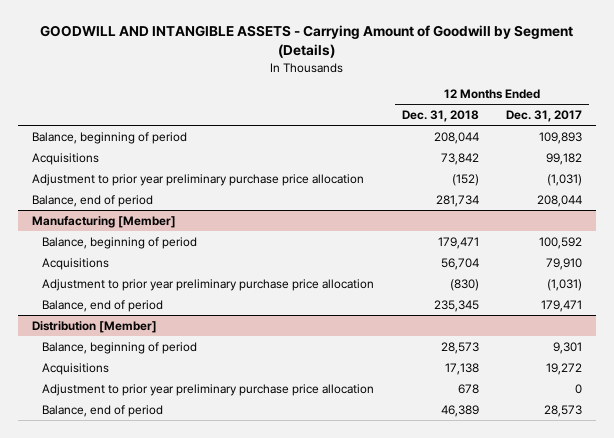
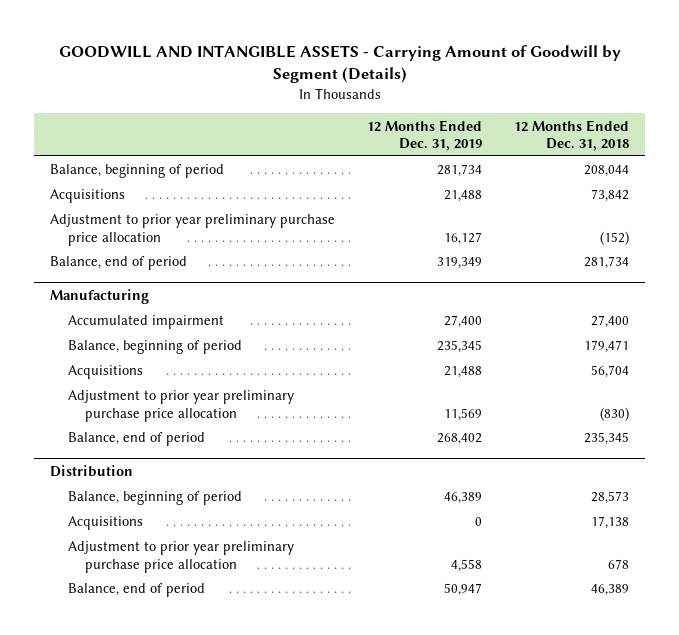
[506,110,583,123] Dec. 31, 2017 -> none
none -> [367,119,483,151] 12 Months Ended Dec. 31, 2019
[31,215,176,228] Manufacturing [Member] -> [50,288,150,304] Manufacturing
none -> [67,315,224,330] Accumulated impairment
[31,320,157,333] Distribution [Member] -> [50,464,134,477] Distribution

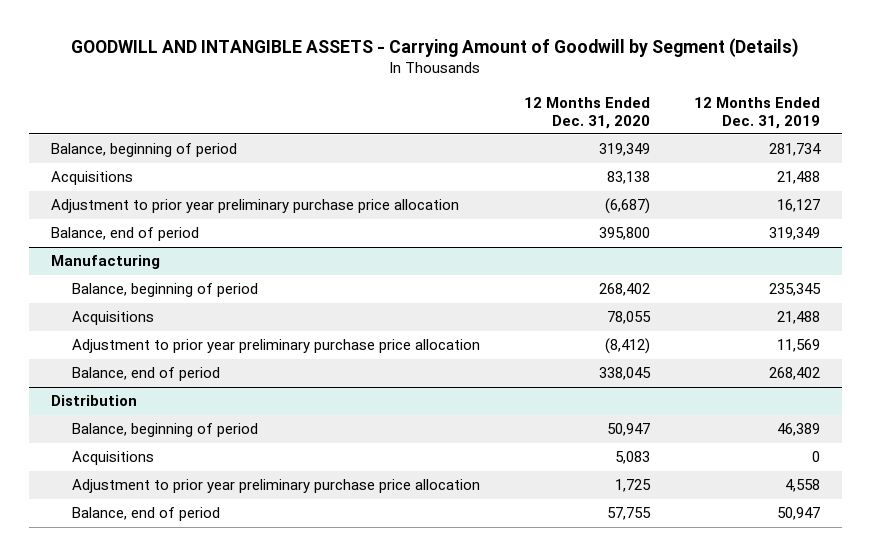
[513,119,629,151] 12 Months Ended Dec. 31, 2018 -> none
none -> [524,96,651,129] 12 Months Ended Dec. 31, 2020
[67,315,224,330] Accumulated impairment -> none

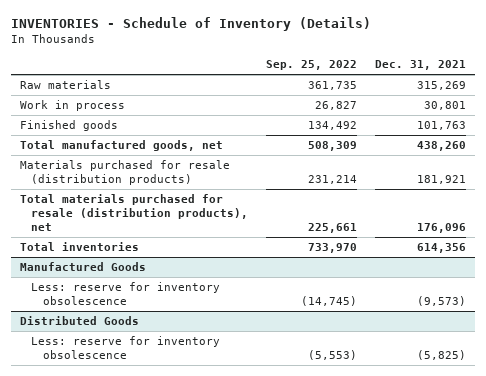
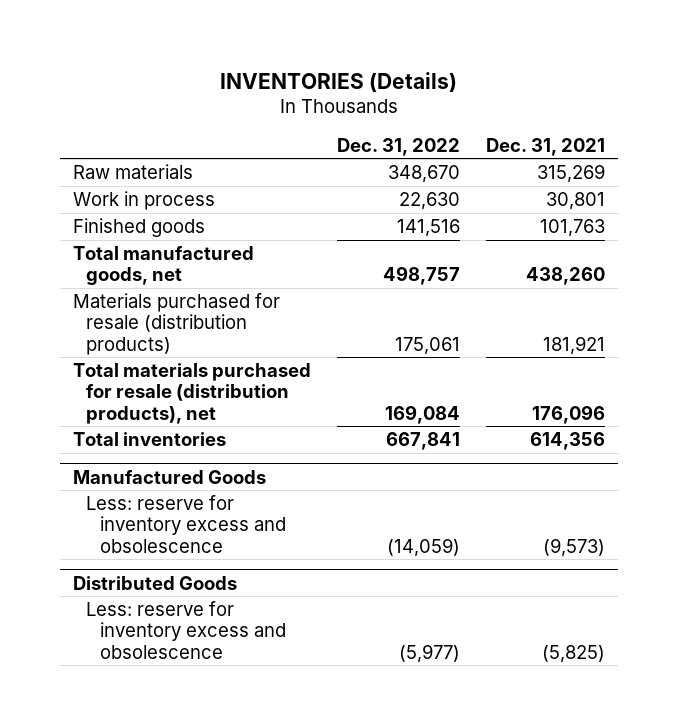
[10,16,371,31] INVENTORIES - Schedule of Inventory (Details) -> [220,71,458,92] INVENTORIES (Details)
[266,60,358,71] Sep. 25, 2022 -> none
none -> [337,137,461,156] Dec. 31, 2022
[31,282,221,305] Less: reserve for inventory obsolescence -> [86,494,286,553] Less: reserve for inventory excess and obsolescence
[31,336,221,359] Less: reserve for inventory obsolescence -> [86,600,286,659] Less: reserve for inventory excess and obsolescence

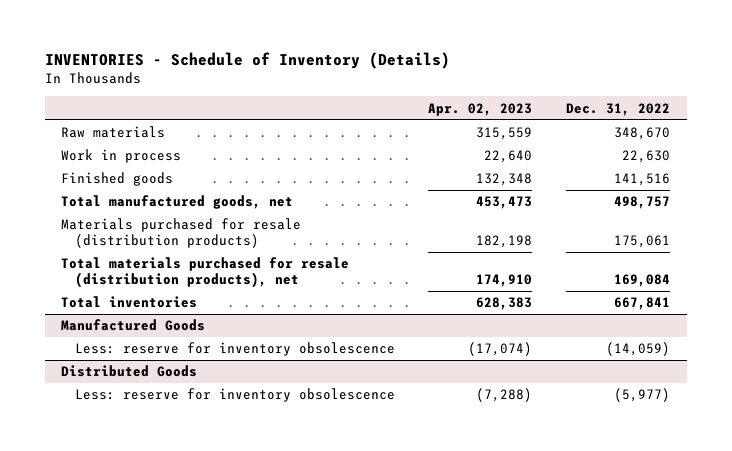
[220,71,458,92] INVENTORIES (Details) -> [44,52,450,70] INVENTORIES - Schedule of Inventory (Details)
[486,137,606,156] Dec. 31, 2021 -> none
none -> [428,102,533,116] Apr. 02, 2023
[86,494,286,553] Less: reserve for inventory excess and obsolescence -> [74,342,395,357] Less: reserve for inventory obsolescence
[86,600,286,659] Less: reserve for inventory excess and obsolescence -> [74,388,395,403] Less: reserve for inventory obsolescence

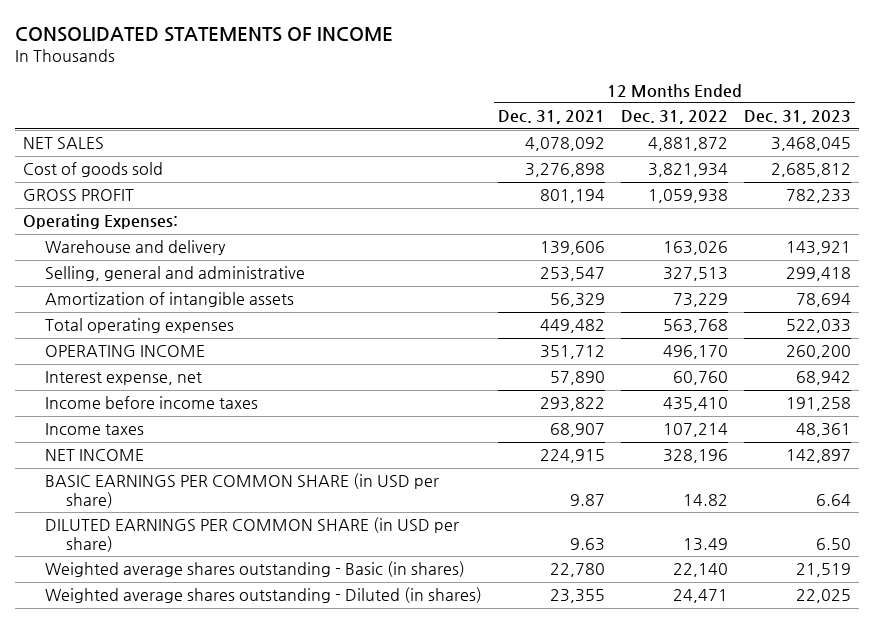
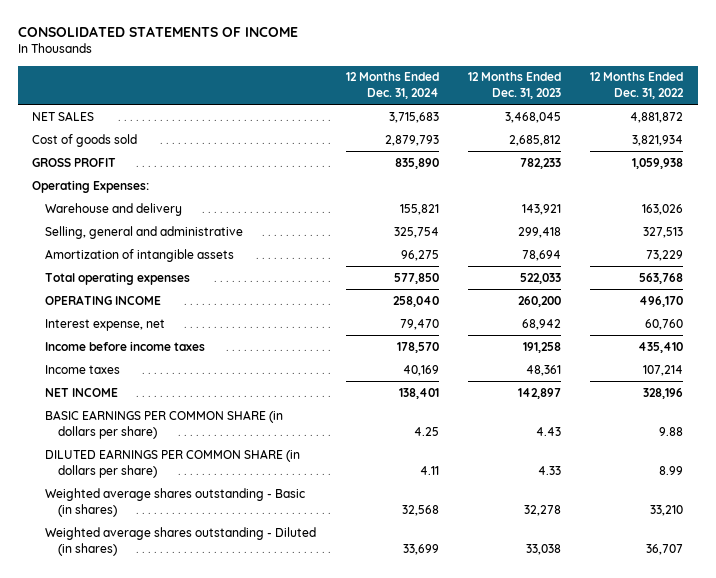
[497,110,605,125] Dec. 31, 2021 -> none
none -> [345,72,439,100] 12 Months Ended Dec. 31, 2024
[44,473,439,509] BASIC EARNINGS PER COMMON SHARE (in USD per share) -> [45,409,284,439] BASIC EARNINGS PER COMMON SHARE (in dollars per share)
[683,494,729,507] 14.82 -> [659,426,684,436] 9.88
[816,494,852,507] 6.64 -> [535,426,561,436] 4.43
[44,517,459,553] DILUTED EARNINGS PER COMMON SHARE (in USD per share) -> [45,448,301,478] DILUTED EARNINGS PER COMMON SHARE (in dollars per share)
[683,538,729,552] 13.49 -> [659,465,684,475] 8.99
[816,538,852,551] 6.50 -> [537,465,561,475] 4.33
[673,563,729,578] 22,140 -> [650,504,684,516] 33,210
[796,563,852,578] 21,519 -> [523,504,561,516] 32,278
[673,589,729,604] 24,471 -> [646,543,684,555] 36,707
[796,589,852,604] 22,025 -> [525,543,561,555] 33,038

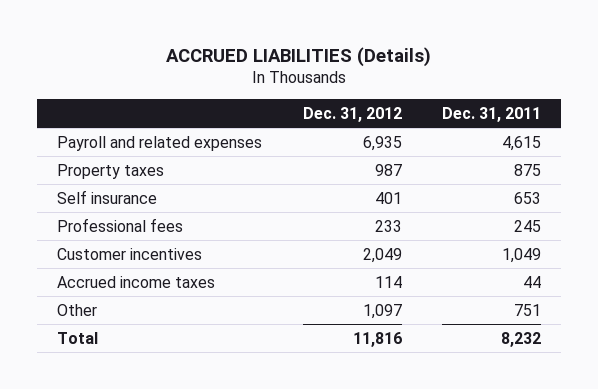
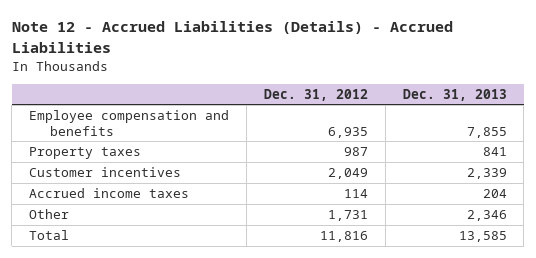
[166,46,432,67] ACCRUED LIABILITIES (Details) -> [11,21,453,53] Note 12 - Accrued Liabilities (Details) - Accrued Liabilities
[441,106,541,122] Dec. 31, 2011 -> none
none -> [402,88,507,101] Dec. 31, 2013
[57,135,263,151] Payroll and related expenses -> [29,110,230,136] Employee compensation and benefits
[57,189,158,204] Self insurance -> none
[57,217,184,232] Professional fees -> none
[362,303,402,319] 1,097 -> [327,210,368,222] 1,731

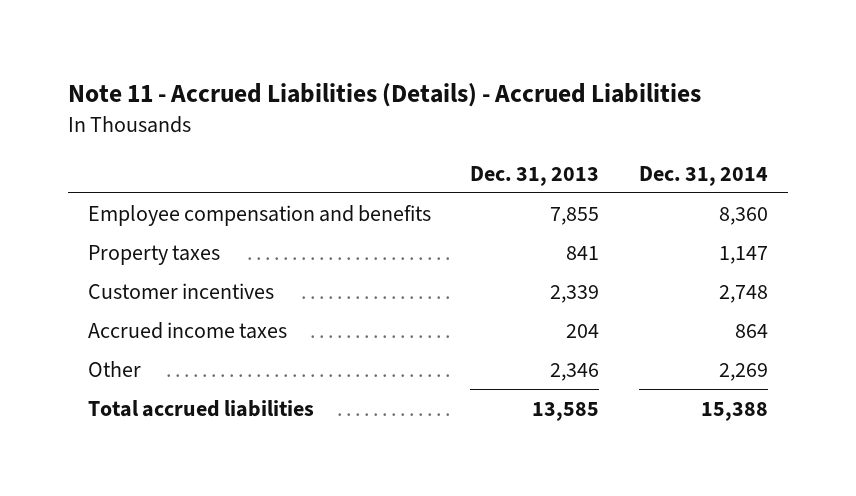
[11,21,453,53] Note 12 - Accrued Liabilities (Details) - Accrued Liabilities -> [67,82,701,107] Note 11 - Accrued Liabilities (Details) - Accrued Liabilities
[263,88,368,101] Dec. 31, 2012 -> none
none -> [639,165,769,186] Dec. 31, 2014
[29,230,70,241] Total -> [87,399,314,417] Total accrued liabilities

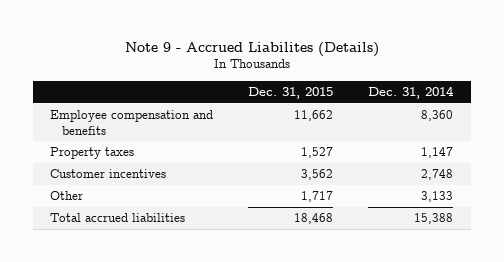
[67,82,701,107] Note 11 - Accrued Liabilities (Details) - Accrued Liabilities -> [124,41,379,57] Note 9 - Accrued Liabilites (Details)
[470,165,600,186] Dec. 31, 2013 -> none
none -> [248,86,334,99] Dec. 31, 2015
[87,321,287,339] Accrued income taxes -> none
[719,362,769,381] 2,269 -> [421,191,454,203] 3,133

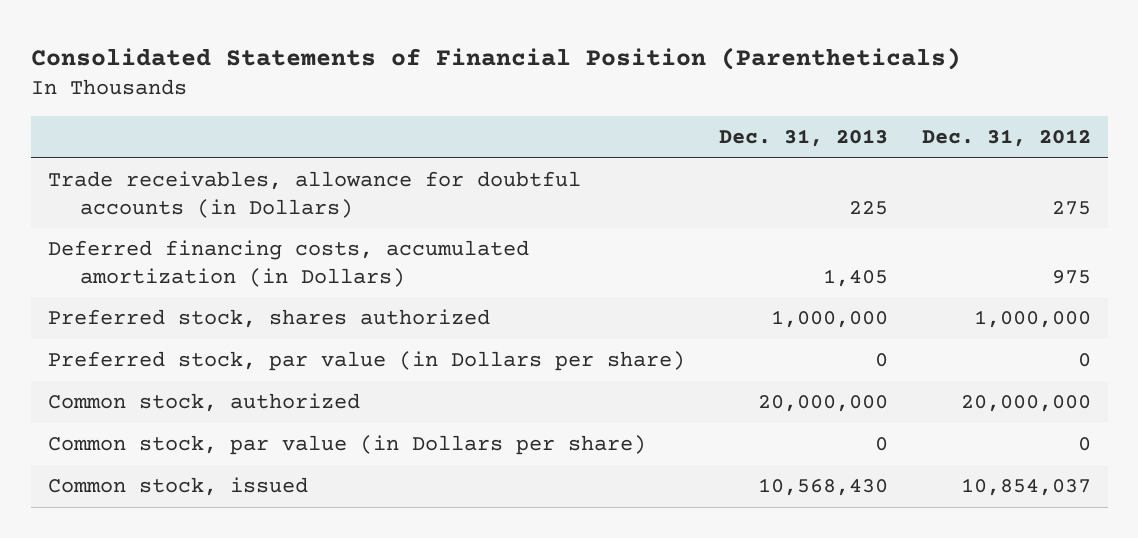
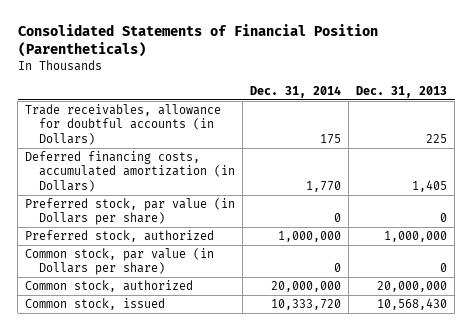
[921,129,1091,148] Dec. 31, 2012 -> none
none -> [250,85,342,98] Dec. 31, 2014
[47,309,490,329] Preferred stock, shares authorized -> none
none -> [25,230,215,243] Preferred stock, authorized
[47,393,360,413] Common stock, authorized -> [25,280,194,293] Common stock, authorized

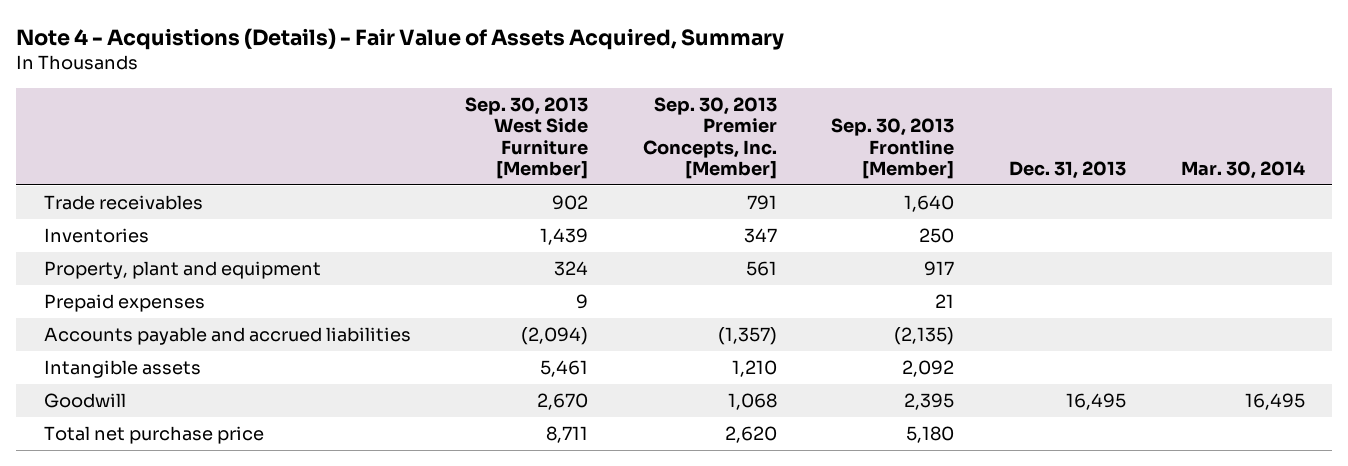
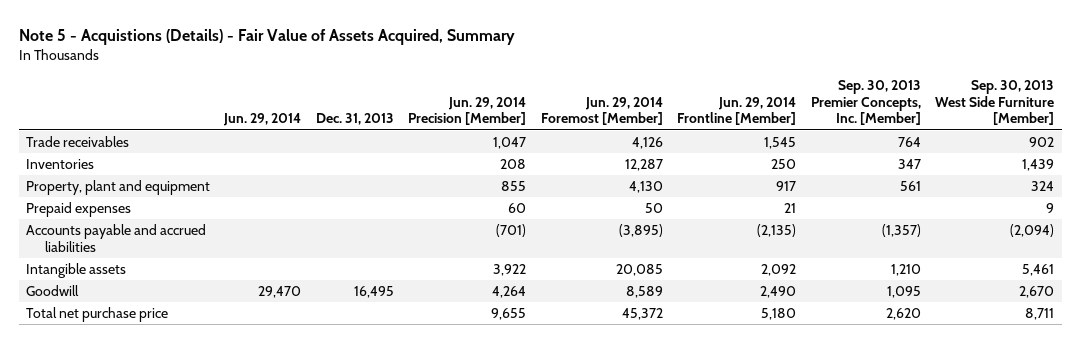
[16,27,785,50] Note 4 - Acquistions (Details) - Fair Value of Assets Acquired, Summary -> [18,28,515,45] Note 5 - Acquistions (Details) - Fair Value of Assets Acquired, Summary
[831,118,955,180] Sep. 30, 2013 Frontline [Member] -> none
[1180,161,1305,180] Mar. 30, 2014 -> none
none -> [223,113,302,127] Jun. 29, 2014
none -> [408,96,527,126] Jun. 29, 2014 Precision [Member]
none -> [540,96,663,126] Jun. 29, 2014 Foremost [Member]
none -> [677,96,797,126] Jun. 29, 2014 Frontline [Member]
[746,195,777,211] 791 -> [897,137,921,148] 764
[727,393,777,411] 1,068 -> [886,286,921,299] 1,095

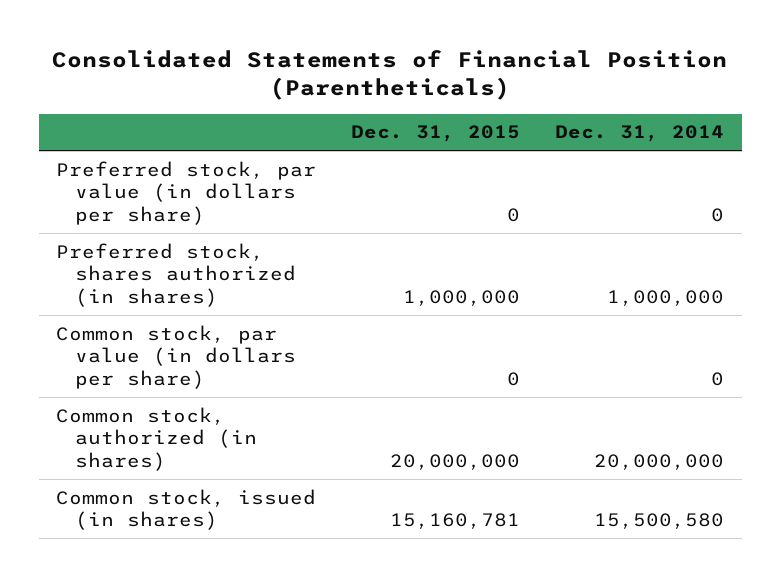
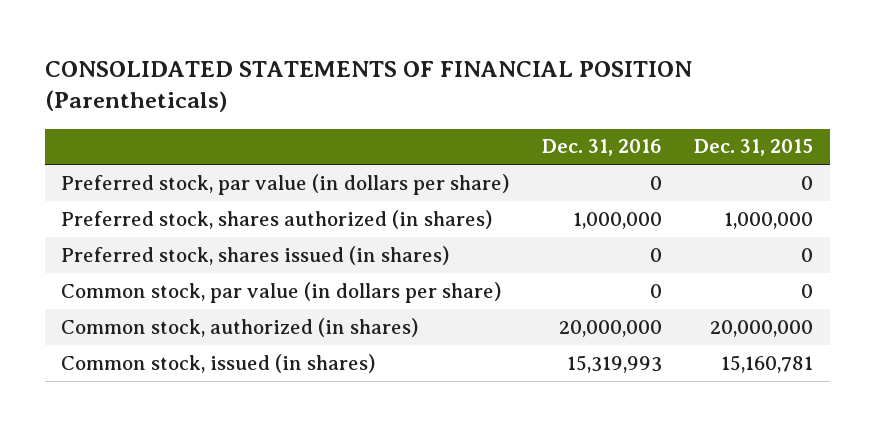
[52,50,728,101] Consolidated Statements of Financial Position (Parentheticals) -> [45,60,693,113] CONSOLIDATED STATEMENTS OF FINANCIAL POSITION (Parentheticals)
[555,125,725,143] Dec. 31, 2014 -> none
none -> [541,139,662,157] Dec. 31, 2016
none -> [61,245,450,265] Preferred stock, shares issued (in shares)

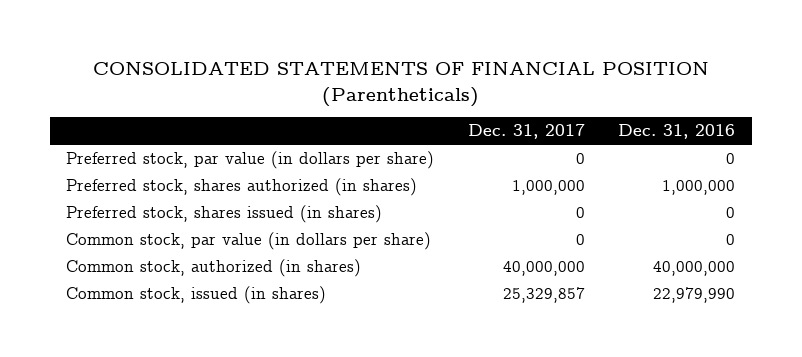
[694,139,814,157] Dec. 31, 2015 -> none
none -> [467,124,585,140] Dec. 31, 2017
[558,319,662,337] 20,000,000 -> [653,261,736,277] 40,000,000
[566,354,662,373] 15,319,993 -> [653,287,736,304] 22,979,990

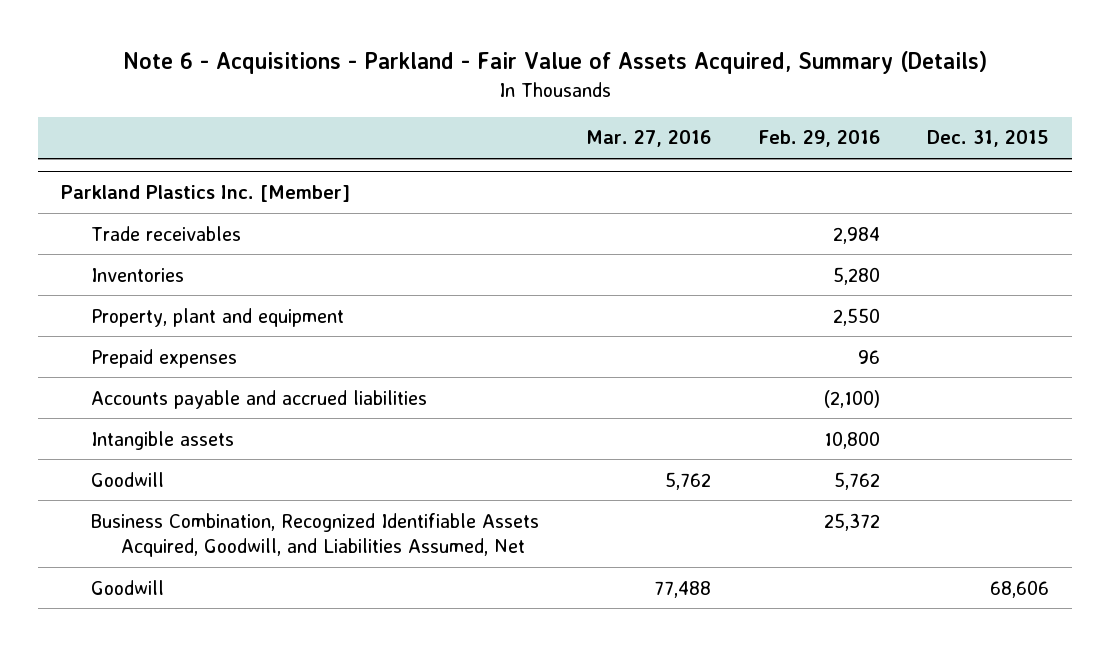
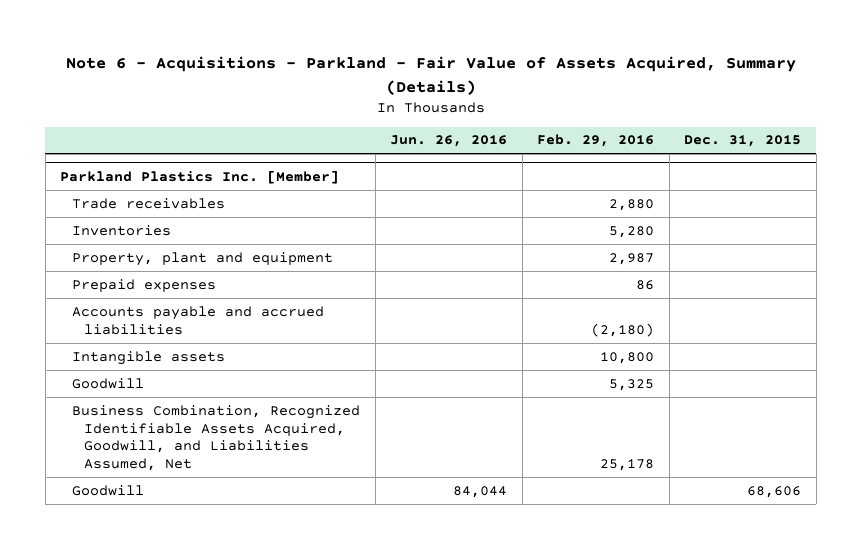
[585,130,711,148] Mar. 27, 2016 -> none
none -> [390,135,508,148] Jun. 26, 2016
[832,226,880,244] 2,984 -> [609,198,655,211] 2,880
[832,307,880,326] 2,550 -> [609,252,655,265] 2,987
[857,349,880,364] 96 -> [636,279,655,290] 86
[823,389,880,408] (2,100) -> [591,322,655,337] (2,180)
[833,471,880,490] 5,762 -> [609,378,655,391] 5,325
[823,512,880,531] 25,372 -> [600,459,655,472] 25,178

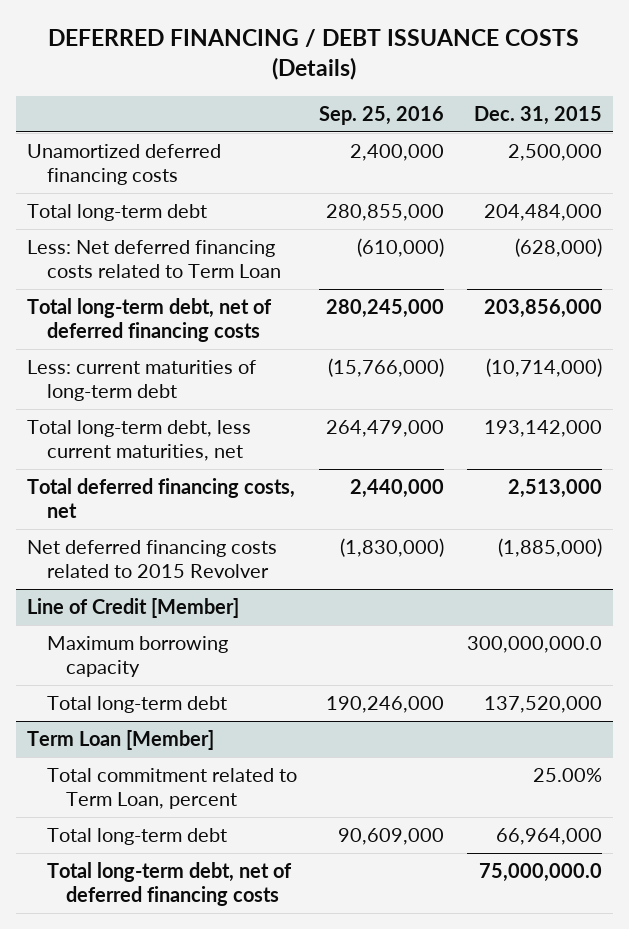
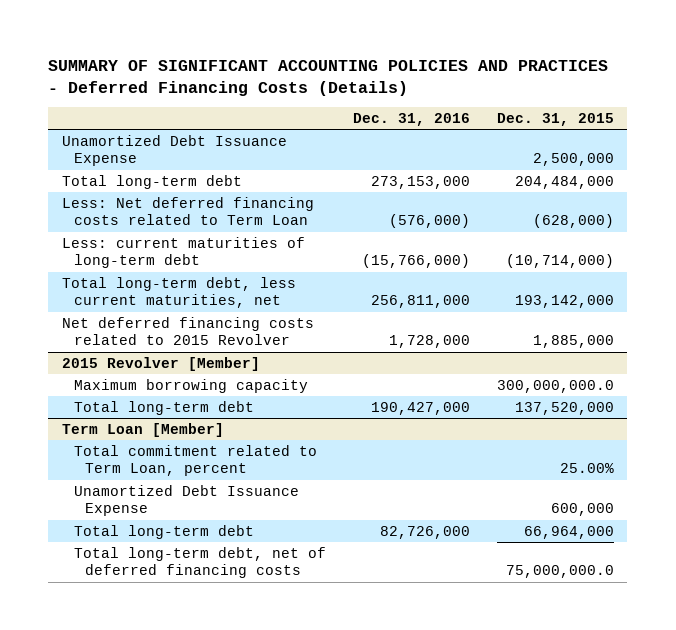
[48,29,580,81] DEFERRED FINANCING / DEBT ISSUANCE COSTS (Details) -> [48,59,609,96] SUMMARY OF SIGNIFICANT ACCOUNTING POLICIES AND PRACTICES - Deferred Financing Costs (Details)
[319,105,445,125] Sep. 25, 2016 -> none
none -> [352,112,470,126] Dec. 31, 2016
[27,143,222,185] Unamortized deferred financing costs -> [61,134,287,167] Unamortized Debt Issuance Expense
[27,297,273,342] Total long-term debt, net of deferred financing costs -> none
[27,477,296,518] Total deferred financing costs, net -> none
[497,537,602,557] (1,885,000) -> [532,335,614,349] 1,885,000
[27,597,240,618] Line of Credit [Member] -> [61,356,260,371] 2015 Revolver [Member]
none -> [73,484,299,517] Unamortized Debt Issuance Expense

